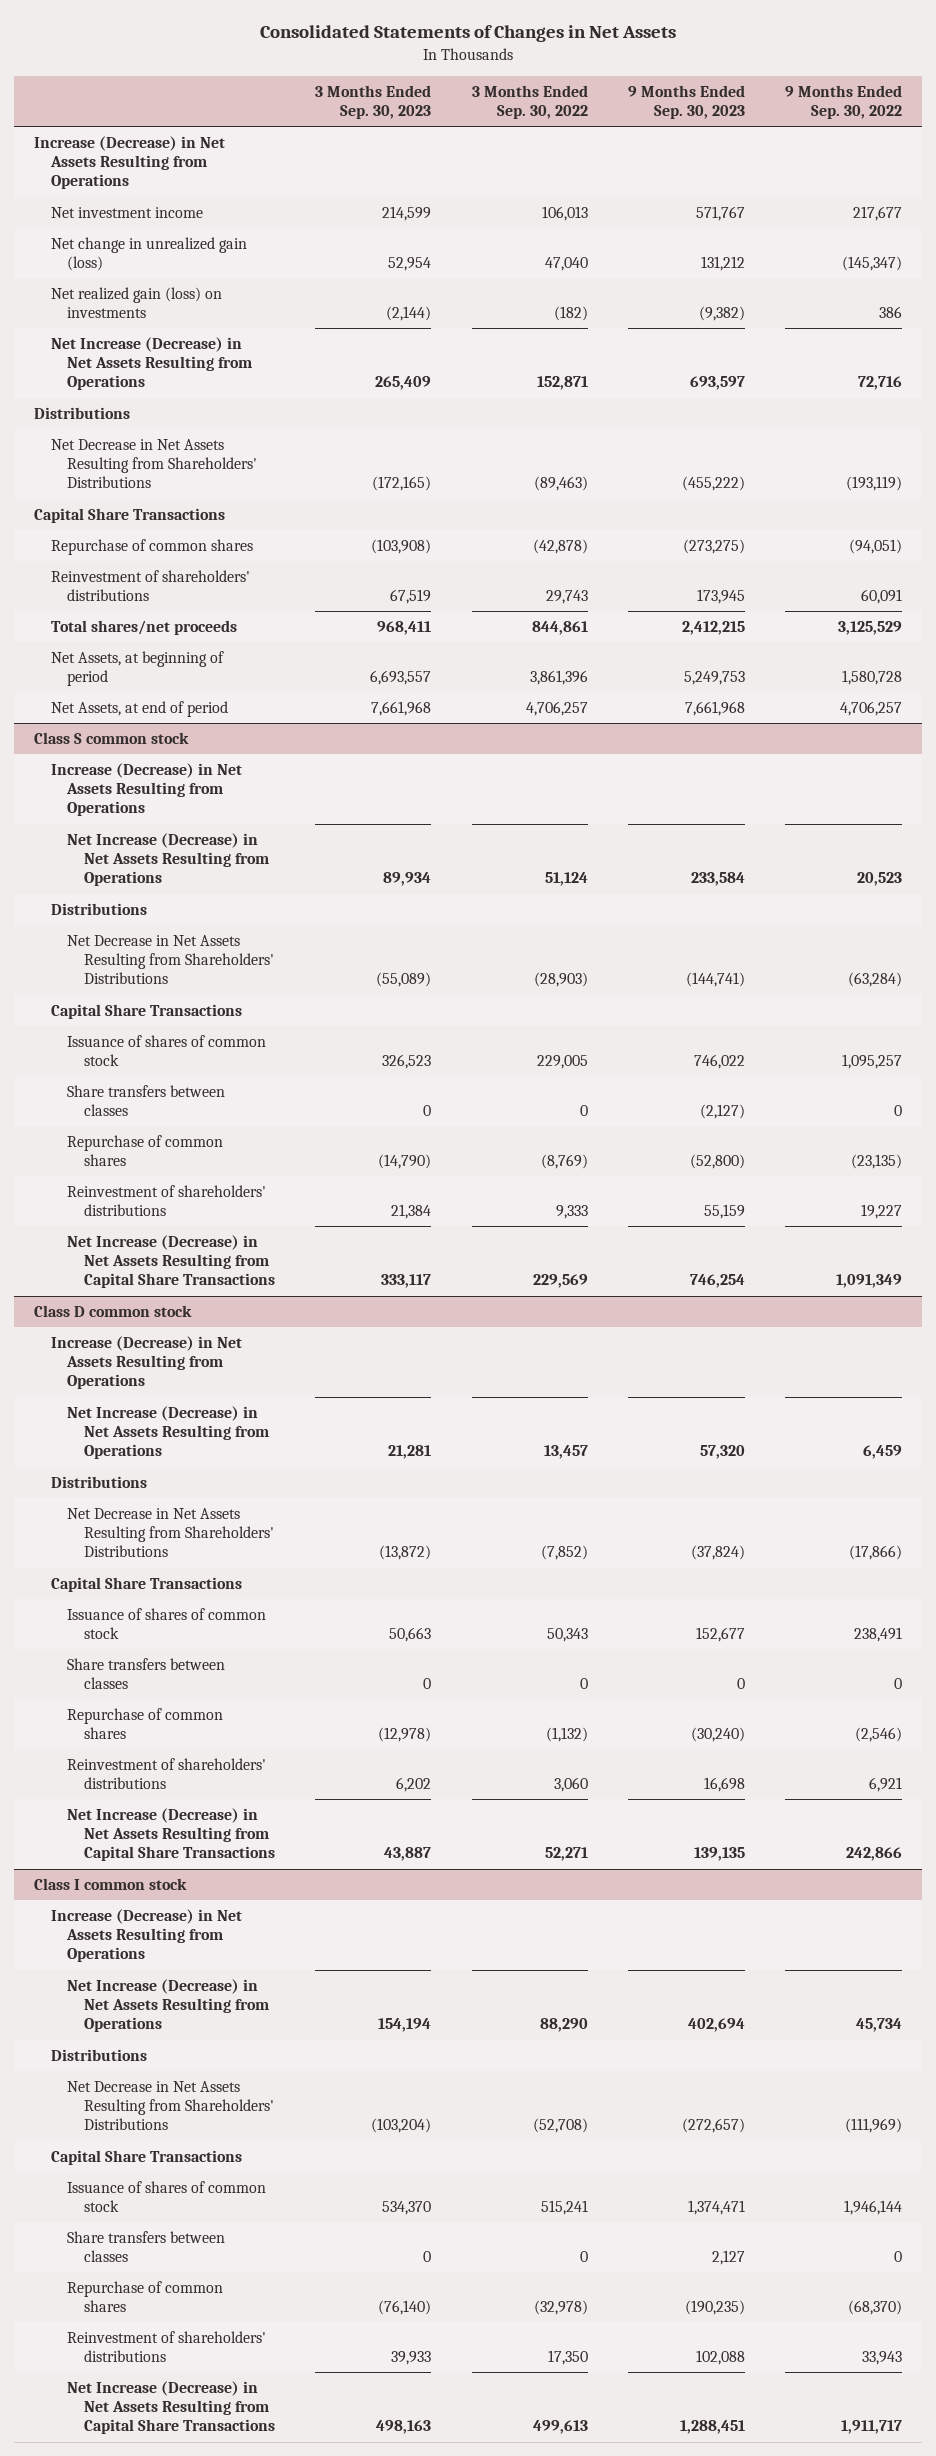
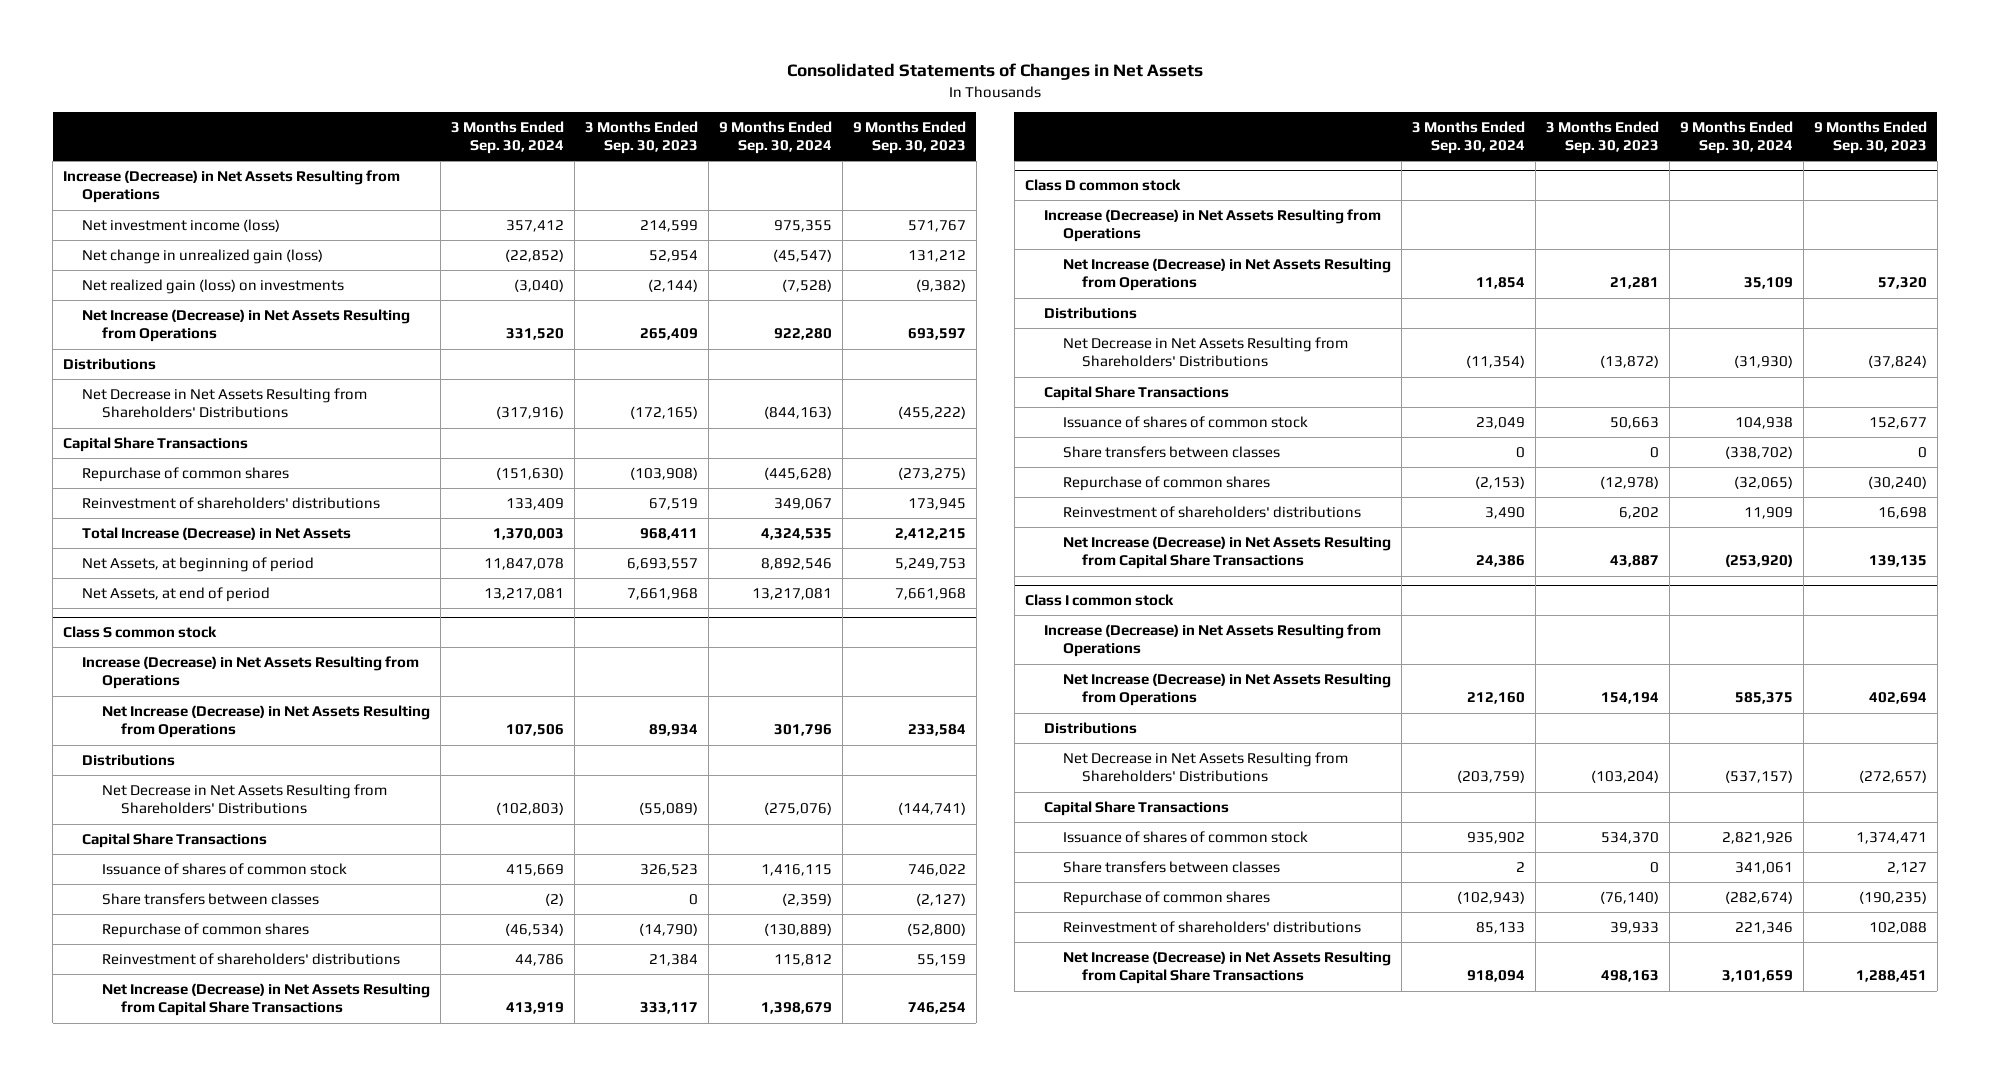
[471,84,588,119] 3 Months Ended Sep. 30, 2022 -> none
[785,84,903,119] 9 Months Ended Sep. 30, 2022 -> none
none -> [450,120,564,155] 3 Months Ended Sep. 30, 2024
none -> [718,120,832,155] 9 Months Ended Sep. 30, 2024
[50,207,203,219] Net investment income -> [82,218,281,232] Net investment income (loss)
[50,620,237,636] Total shares/net proceeds -> [82,526,352,540] Total Increase (Decrease) in Net Assets

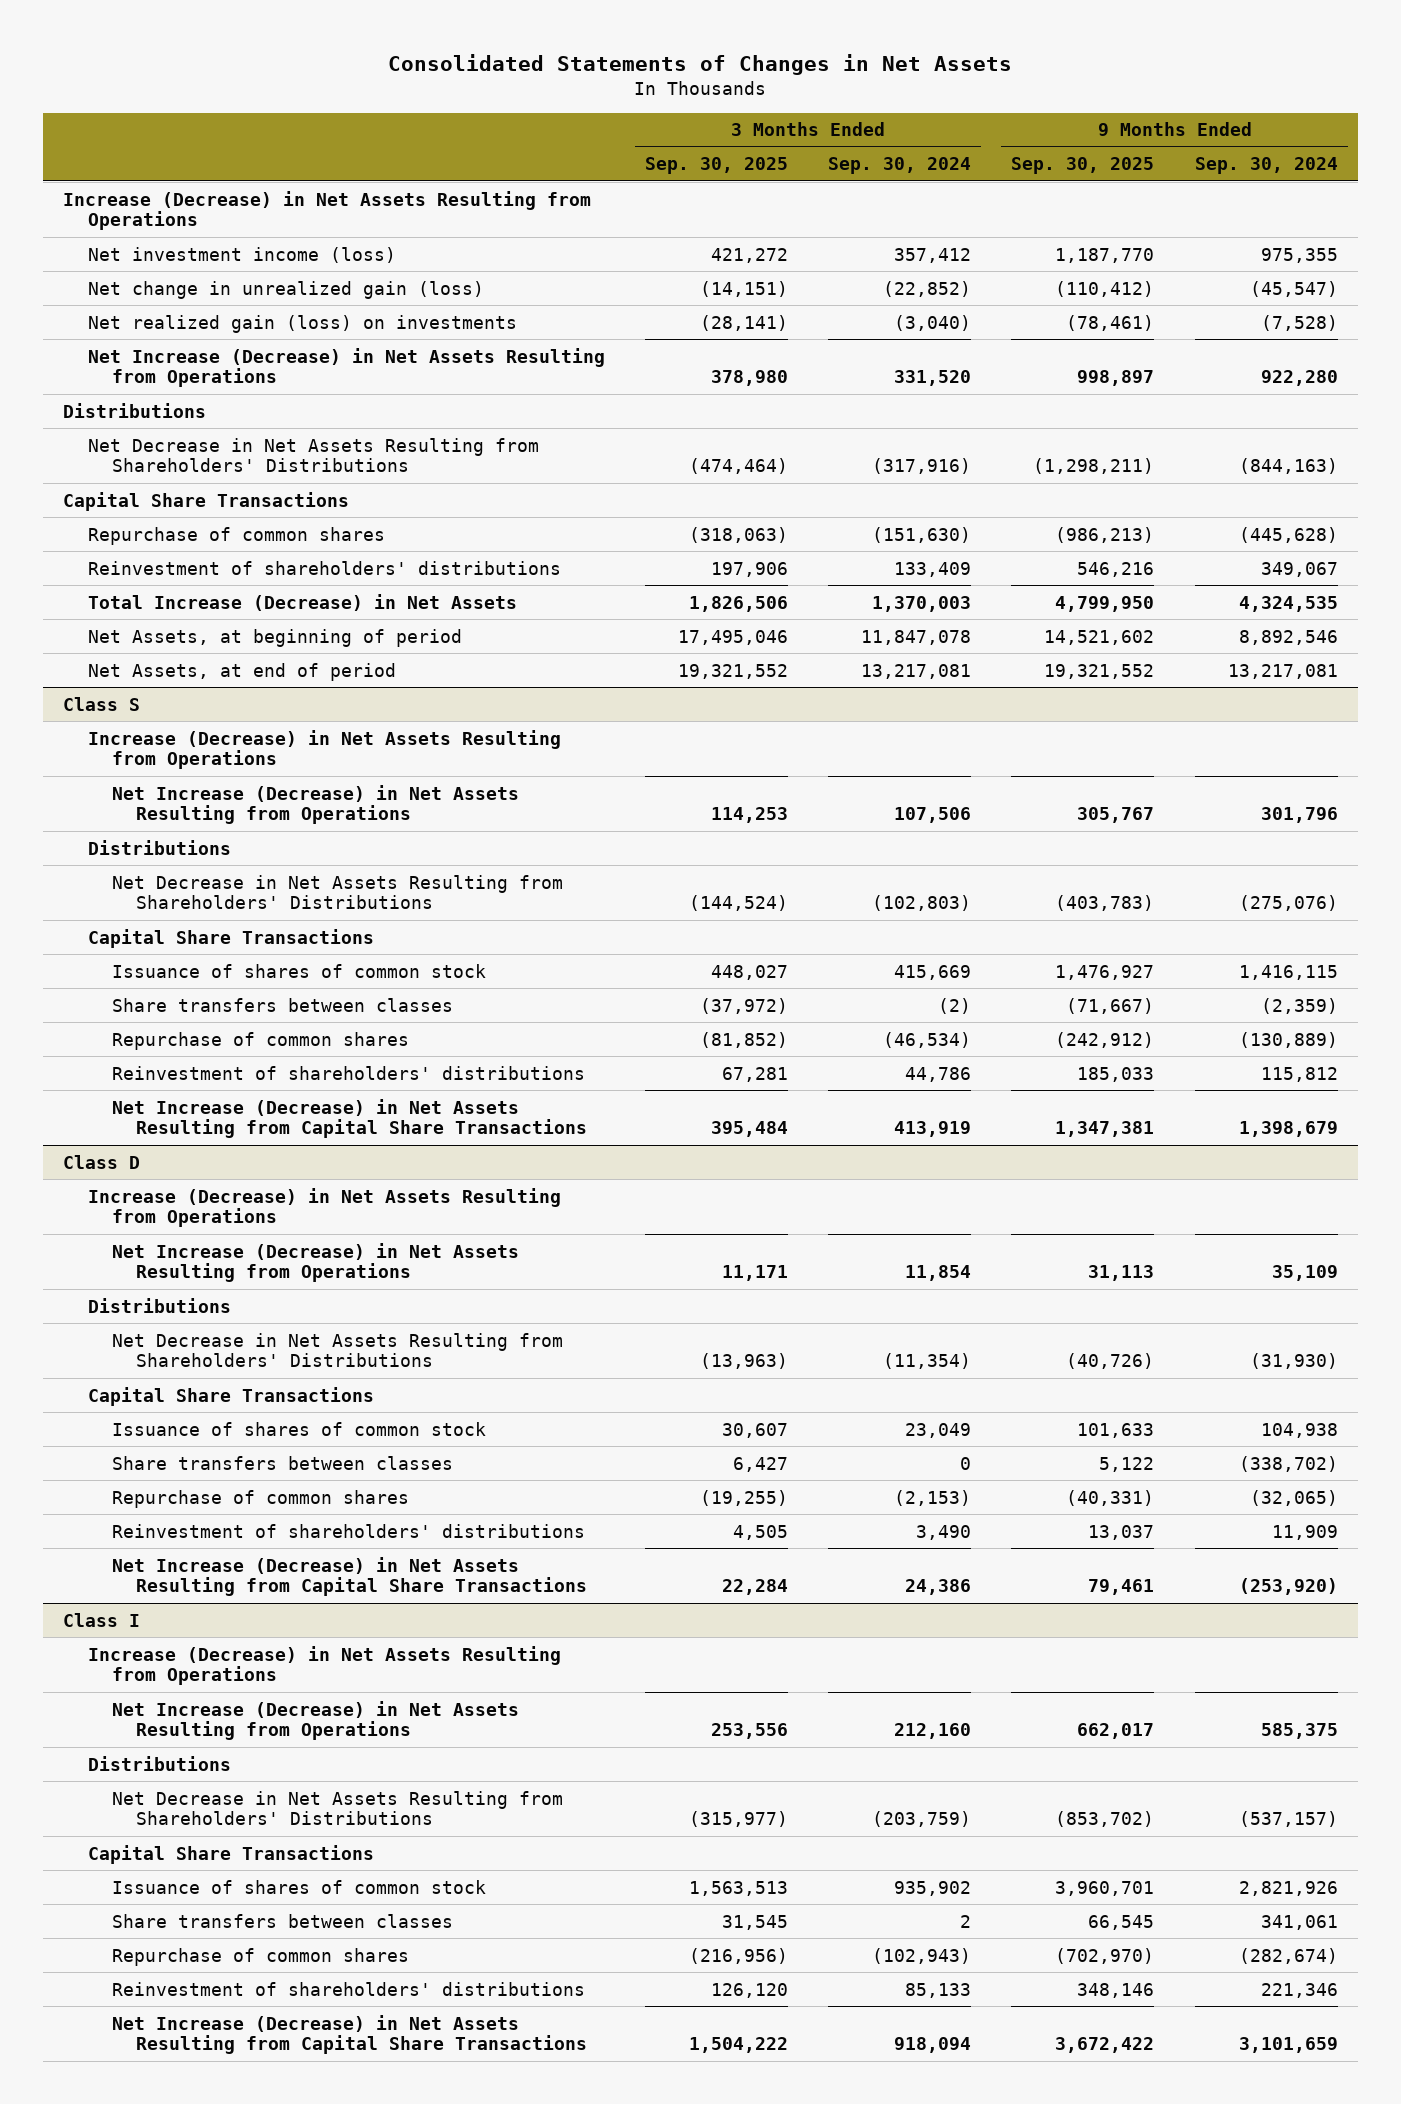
[584,120,698,155] 3 Months Ended Sep. 30, 2023 -> none
[852,120,966,155] 9 Months Ended Sep. 30, 2023 -> none
none -> [644,157,788,175] Sep. 30, 2025
none -> [1011,157,1155,175] Sep. 30, 2025
[63,626,218,639] Class S common stock -> [63,696,141,711] Class S
[1024,179,1181,192] Class D common stock -> [63,1154,141,1169] Class D
[1024,594,1174,607] Class I common stock -> [63,1612,141,1627] Class I

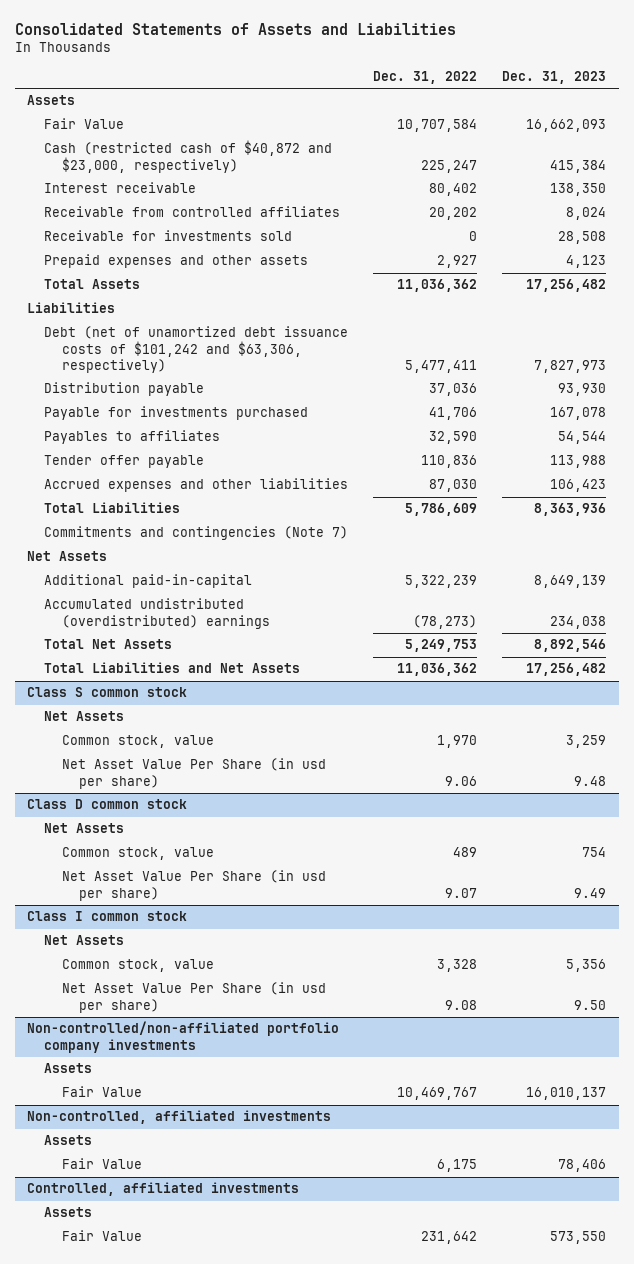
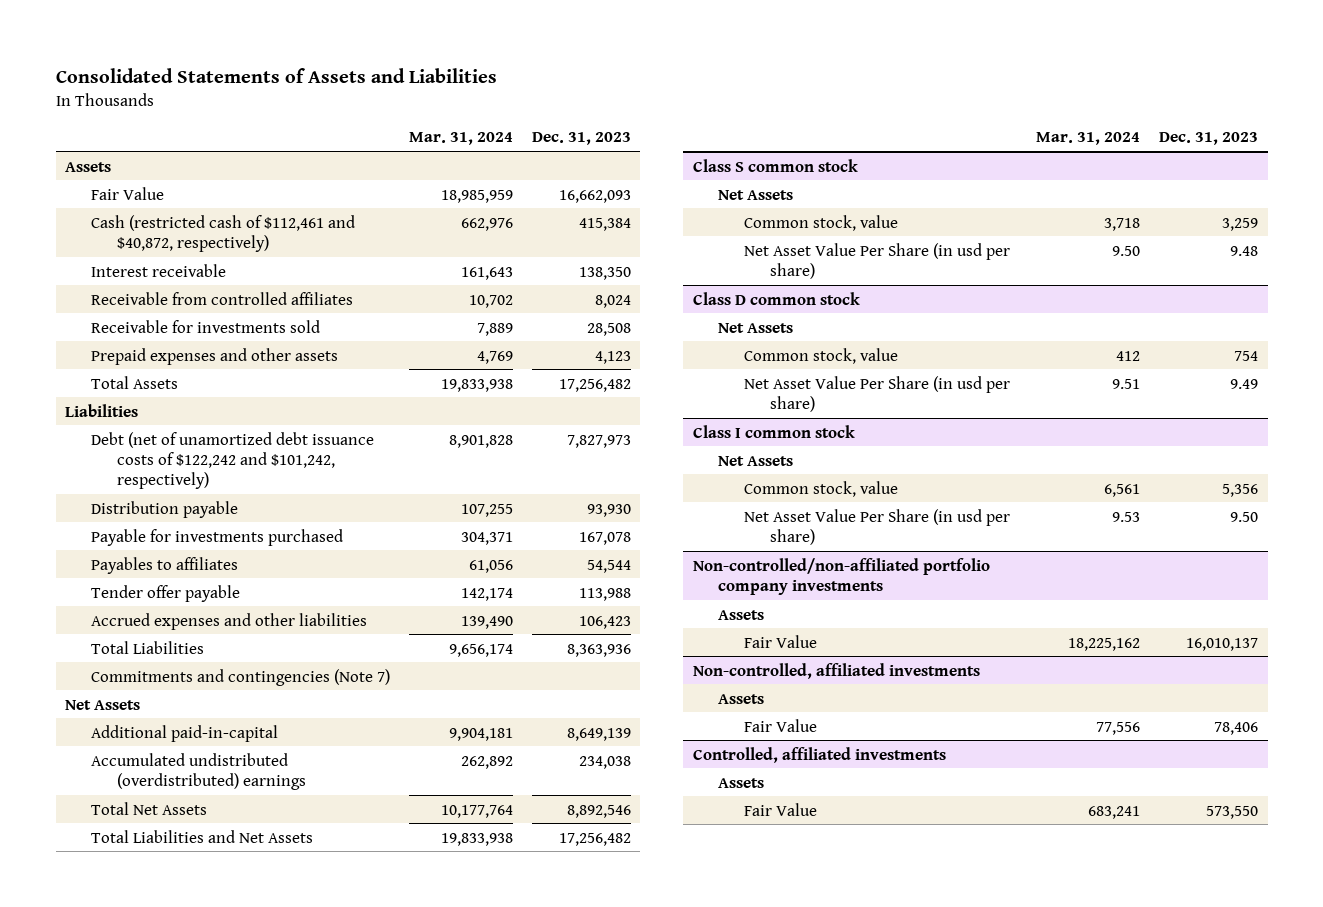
[373,71,478,85] Dec. 31, 2022 -> none
none -> [409,132,514,146] Mar. 31, 2024
[44,140,333,173] Cash (restricted cash of $40,872 and $23,000, respectively) -> [91,214,356,252] Cash (restricted cash of $112,461 and $40,872, respectively)
[44,326,349,373] Debt (net of unamortized debt issuance costs of $101,242 and $63,306, respectively) -> [91,431,375,489] Debt (net of unamortized debt issuance costs of $122,242 and $101,242, respectively)

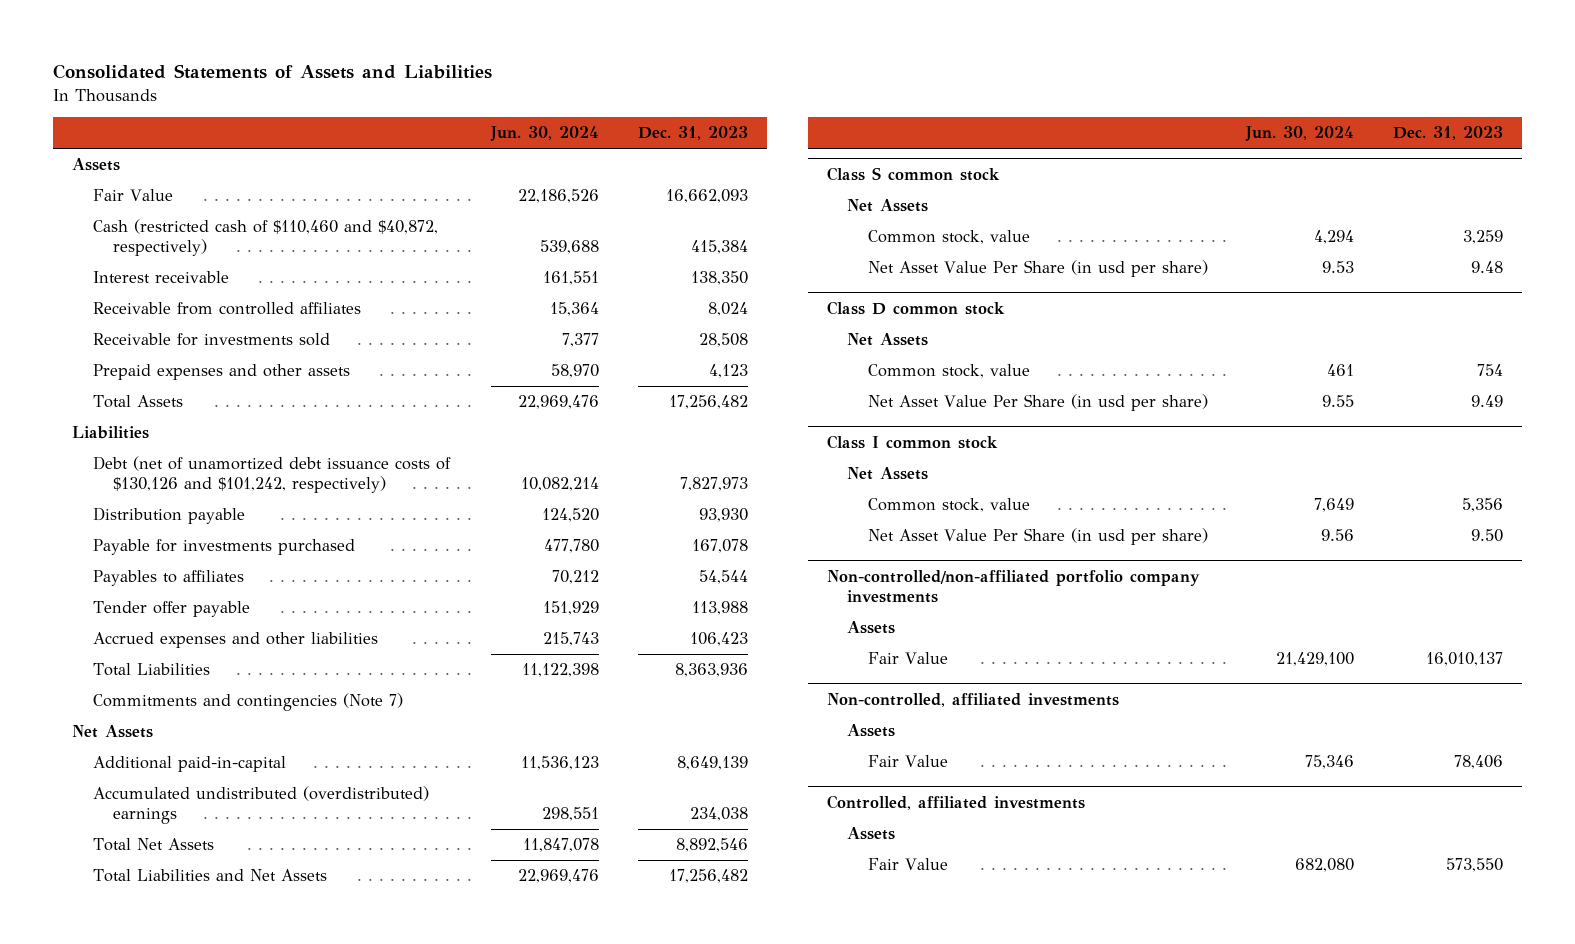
[409,132,514,146] Mar. 31, 2024 -> none
none -> [490,126,600,142] Jun. 30, 2024
[91,214,356,252] Cash (restricted cash of $112,461 and $40,872, respectively) -> [92,219,438,257] Cash (restricted cash of $110,460 and $40,872, respectively)
[91,431,375,489] Debt (net of unamortized debt issuance costs of $122,242 and $101,242, respectively) -> [92,456,451,494] Debt (net of unamortized debt issuance costs of $130,126 and $101,242, respectively)

